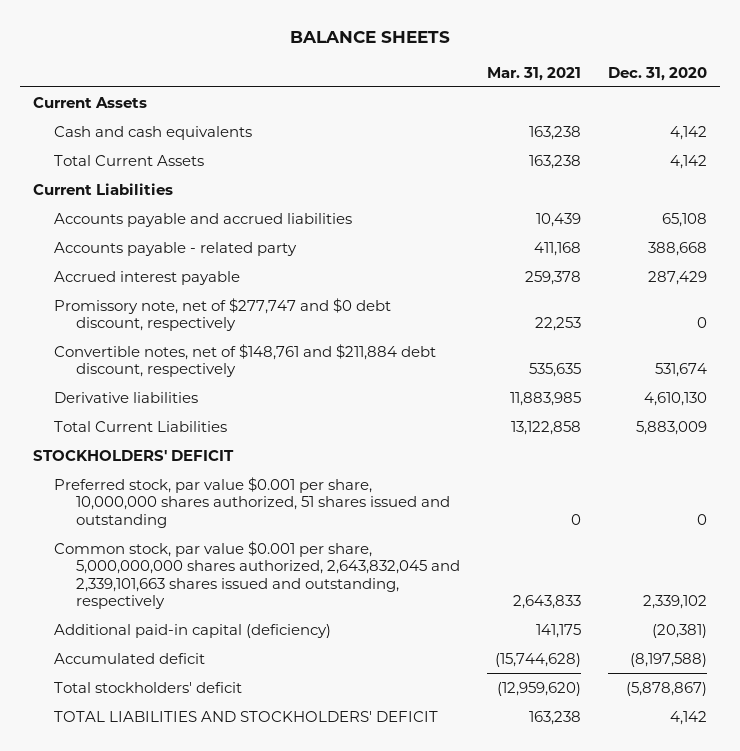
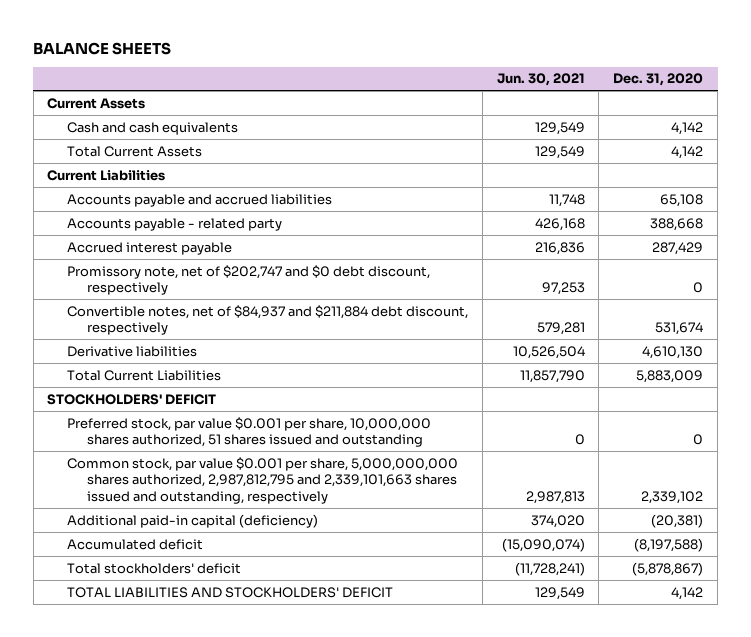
[486,66,581,81] Mar. 31, 2021 -> none
none -> [496,73,585,87] Jun. 30, 2021
[54,297,392,332] Promissory note, net of $277,747 and $0 debt discount, respectively -> [67,264,431,296] Promissory note, net of $202,747 and $0 debt discount, respectively
[54,343,437,378] Convertible notes, net of $148,761 and $211,884 debt discount, respectively -> [67,304,469,336] Convertible notes, net of $84,937 and $211,884 debt discount, respectively
[54,540,460,610] Common stock, par value $0.001 per share, 5,000,000,000 shares authorized, 2,643,832,045 and 2,339,101,663 shares issued and outstanding, respectively -> [67,456,459,504] Common stock, par value $0.001 per share, 5,000,000,000 shares authorized, 2,987,812,795 and 2,339,101,663 shares issued and outstanding, respectively

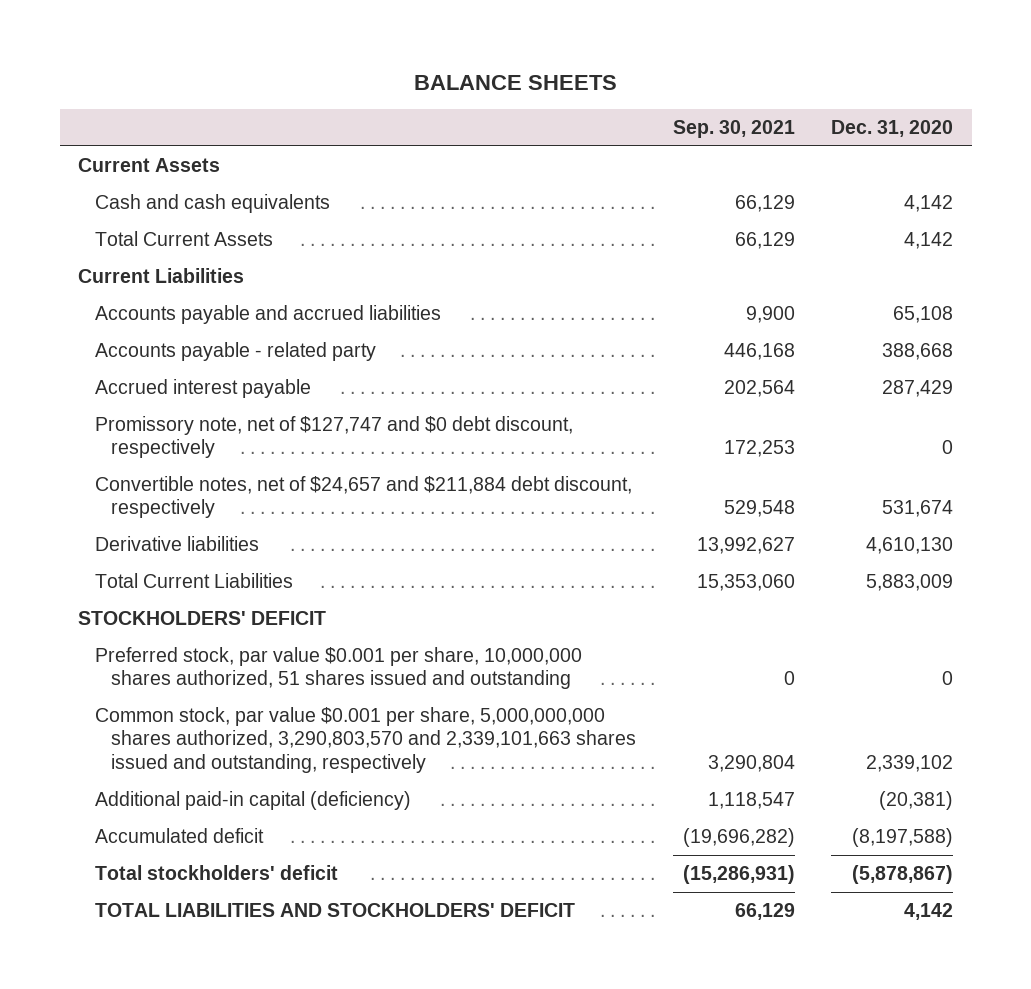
[496,73,585,87] Jun. 30, 2021 -> none
none -> [672,119,795,138] Sep. 30, 2021
[67,264,431,296] Promissory note, net of $202,747 and $0 debt discount, respectively -> [94,416,573,459] Promissory note, net of $127,747 and $0 debt discount, respectively
[67,304,469,336] Convertible notes, net of $84,937 and $211,884 debt discount, respectively -> [94,476,632,519] Convertible notes, net of $24,657 and $211,884 debt discount, respectively
[67,456,459,504] Common stock, par value $0.001 per share, 5,000,000,000 shares authorized, 2,987,812,795 and 2,339,101,663 shares issued and outstanding, respectively -> [94,707,637,773] Common stock, par value $0.001 per share, 5,000,000,000 shares authorized, 3,290,803,570 and 2,339,101,663 shares issued and outstanding, respectively

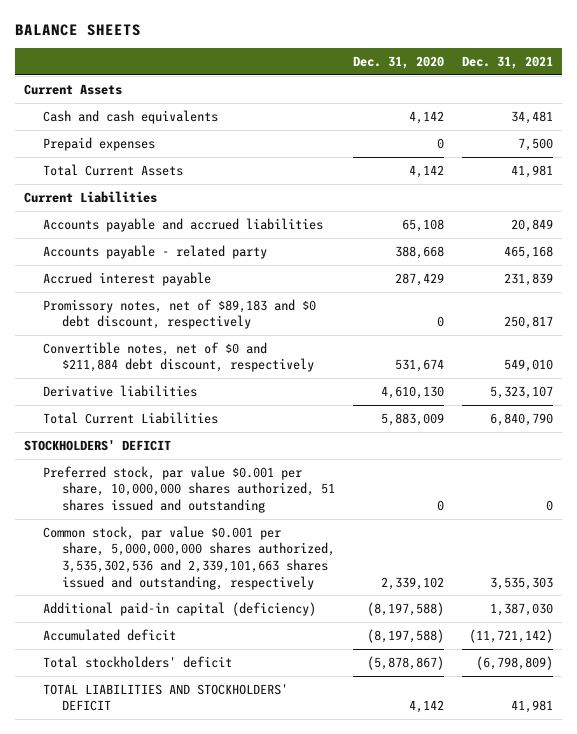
[672,119,795,138] Sep. 30, 2021 -> none
none -> [462,55,554,69] Dec. 31, 2021
none -> [43,136,156,151] Prepaid expenses
[94,416,573,459] Promissory note, net of $127,747 and $0 debt discount, respectively -> [43,298,317,330] Promissory notes, net of $89,183 and $0 debt discount, respectively
[94,476,632,519] Convertible notes, net of $24,657 and $211,884 debt discount, respectively -> [43,341,315,373] Convertible notes, net of $0 and $211,884 debt discount, respectively
[94,707,637,773] Common stock, par value $0.001 per share, 5,000,000,000 shares authorized, 3,290,803,570 and 2,339,101,663 shares issued and outstanding, respectively -> [43,525,336,590] Common stock, par value $0.001 per share, 5,000,000,000 shares authorized, 3,535,302,536 and 2,339,101,663 shares issued and outstanding, respectively
[879,791,954,811] (20,381) -> [367,601,445,616] (8,197,588)

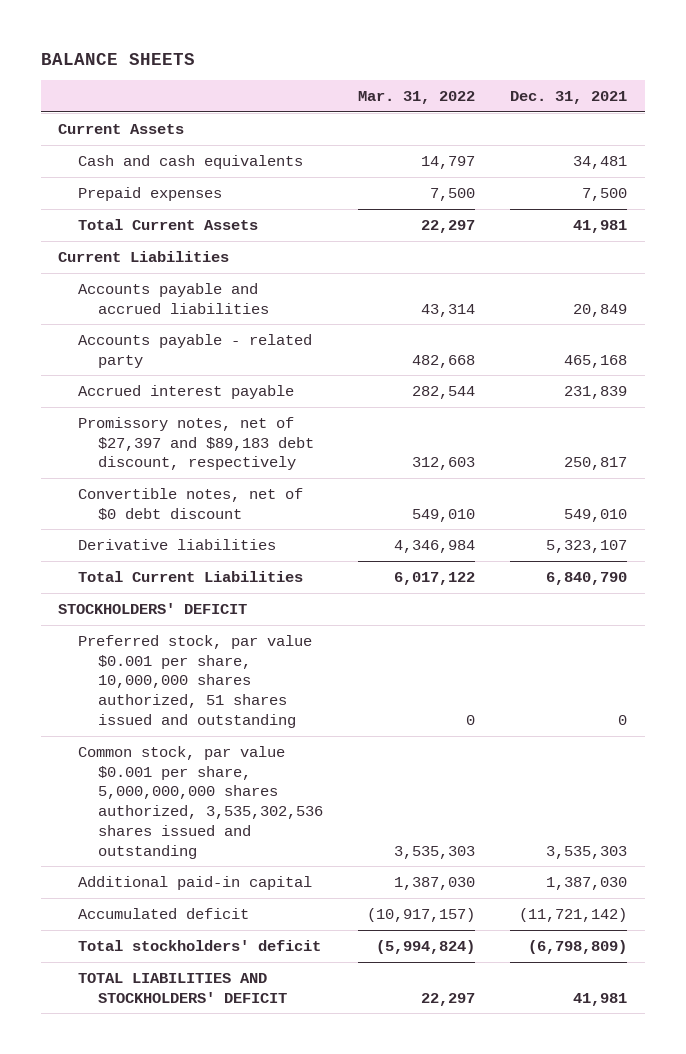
[353,55,445,69] Dec. 31, 2020 -> none
none -> [358,90,476,104] Mar. 31, 2022
[43,298,317,330] Promissory notes, net of $89,183 and $0 debt discount, respectively -> [78,416,315,471] Promissory notes, net of $27,397 and $89,183 debt discount, respectively
[43,341,315,373] Convertible notes, net of $0 and $211,884 debt discount, respectively -> [78,487,304,520] Convertible notes, net of $0 debt discount
[43,525,336,590] Common stock, par value $0.001 per share, 5,000,000,000 shares authorized, 3,535,302,536 and 2,339,101,663 shares issued and outstanding, respectively -> [78,745,324,859] Common stock, par value $0.001 per share, 5,000,000,000 shares authorized, 3,535,302,536 shares issued and outstanding
[43,601,317,616] Additional paid-in capital (deficiency) -> [78,875,313,890] Additional paid-in capital

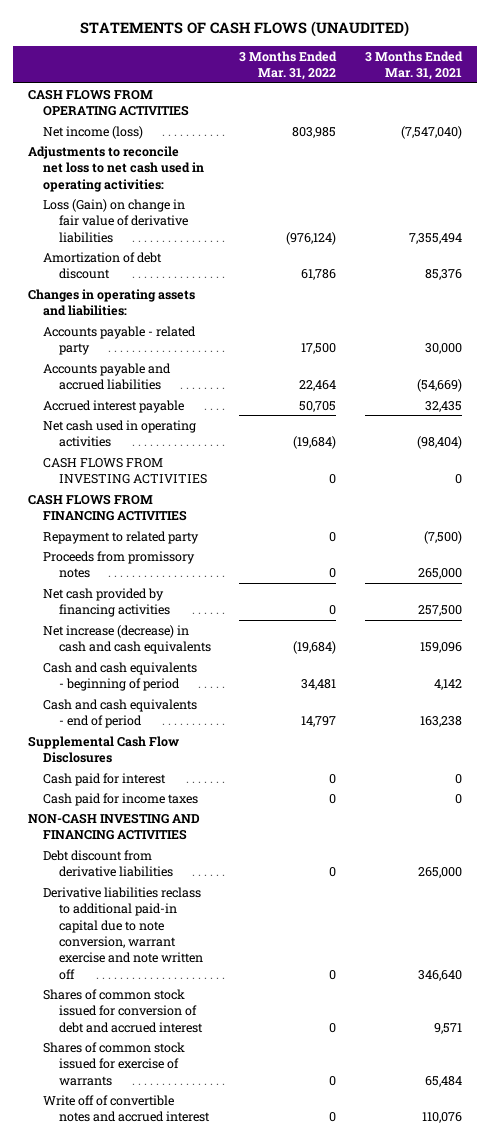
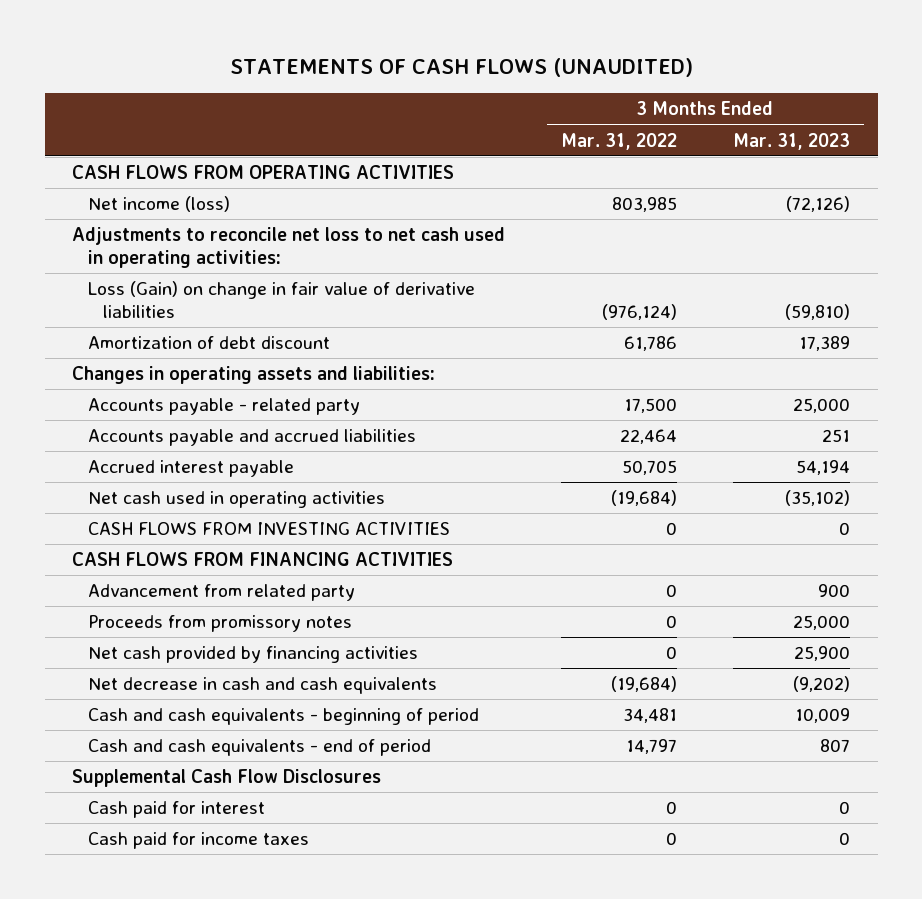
[365,50,464,80] 3 Months Ended Mar. 31, 2021 -> none
none -> [732,132,850,150] Mar. 31, 2023
[43,530,200,544] Repayment to related party -> none
none -> [87,584,355,602] Advancement from related party
[43,624,211,655] Net increase (decrease) in cash and cash equivalents -> [87,677,437,695] Net decrease in cash and cash equivalents
[27,812,200,841] NON-CASH INVESTING AND FINANCING ACTIVITIES -> none
[43,849,173,878] Debt discount from derivative liabilities -> none
[43,886,203,980] Derivative liabilities reclass to additional paid-in capital due to note conversion, warrant exercise and note written off -> none
[43,988,203,1033] Shares of common stock issued for conversion of debt and accrued interest -> none
[43,1041,186,1086] Shares of common stock issued for exercise of warrants -> none
[43,1094,210,1123] Write off of convertible notes and accrued interest -> none

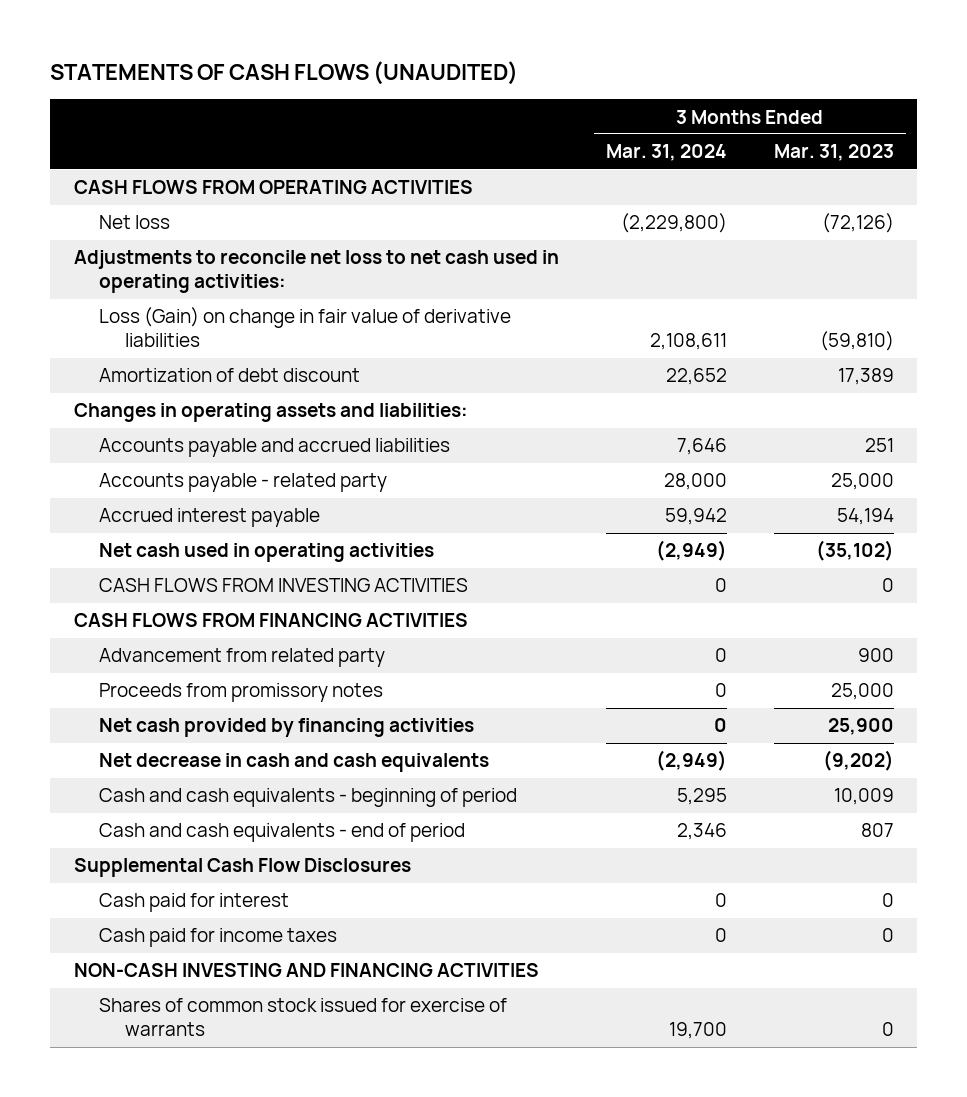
[561,132,678,150] Mar. 31, 2022 -> none
none -> [605,144,727,162] Mar. 31, 2024
[87,196,230,213] Net income (loss) -> [99,215,171,230] Net loss
[87,398,360,416] Accounts payable - related party -> [99,473,388,493] Accounts payable - related party
none -> [73,963,539,978] NON-CASH INVESTING AND FINANCING ACTIVITIES
none -> [99,998,508,1037] Shares of common stock issued for exercise of warrants

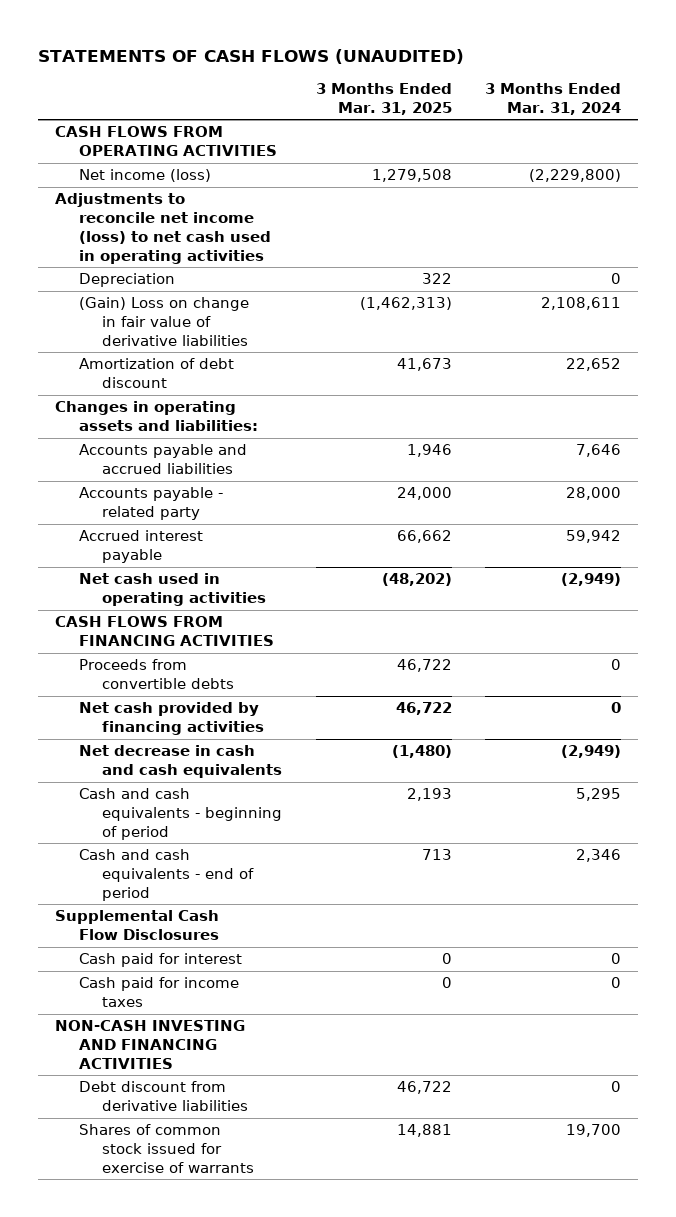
[773,144,894,162] Mar. 31, 2023 -> none
none -> [315,82,452,115] 3 Months Ended Mar. 31, 2025
[99,215,171,230] Net loss -> [78,169,211,183] Net income (loss)
[73,250,559,294] Adjustments to reconcile net loss to net cash used in operating activities: -> [55,193,271,264] Adjustments to reconcile net income (loss) to net cash used in operating activities
none -> [78,273,175,288] Depreciation
[99,307,512,348] Loss (Gain) on change in fair value of derivative liabilities -> [78,297,249,346] (Gain) Loss on change in fair value of derivative liabilities
[99,578,469,593] CASH FLOWS FROM INVESTING ACTIVITIES -> none
[99,648,386,668] Advancement from related party -> none
[99,683,384,703] Proceeds from promissory notes -> none
none -> [78,659,235,690] Proceeds from convertible debts
none -> [78,1081,249,1112] Debt discount from derivative liabilities

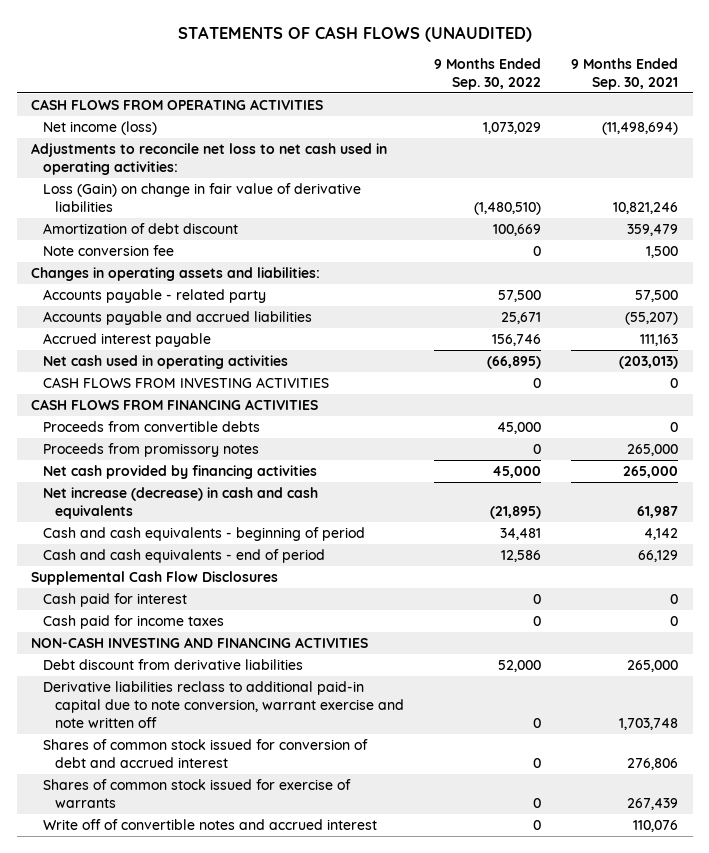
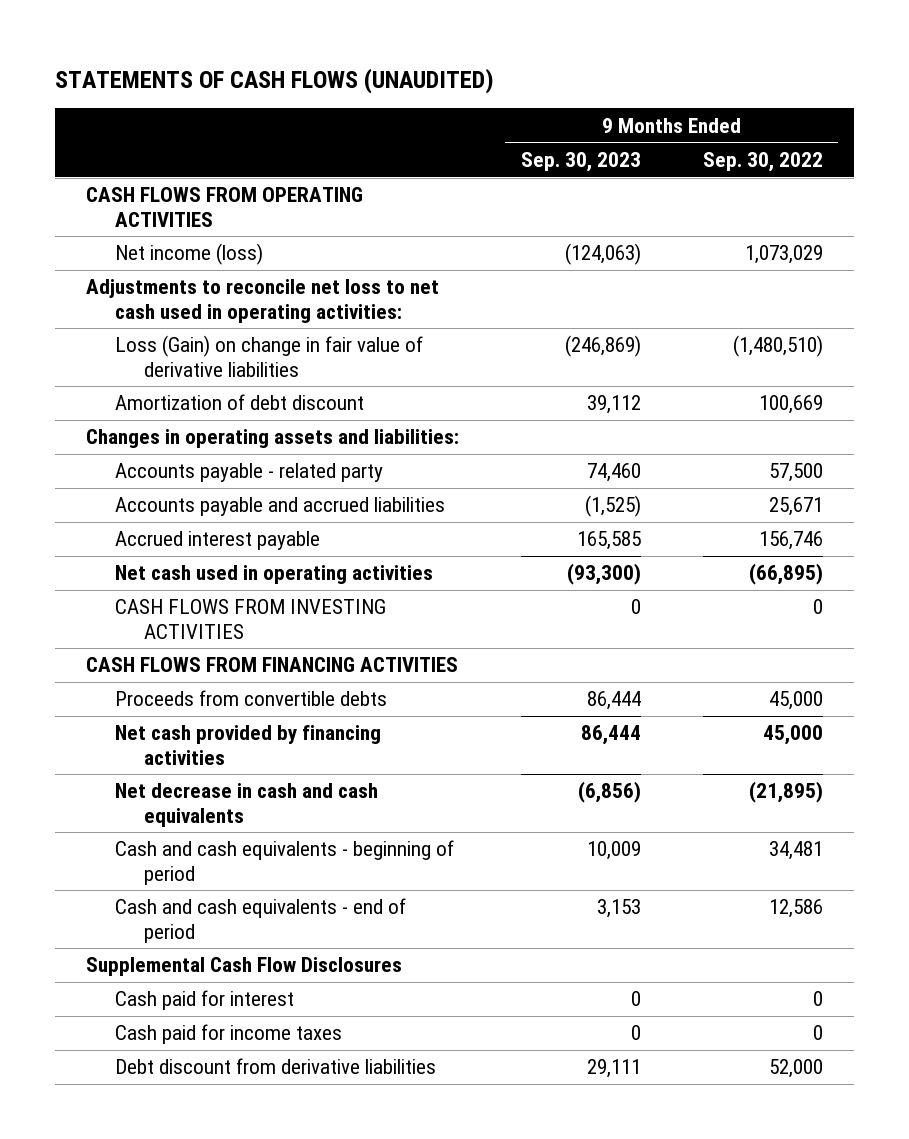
[570,57,678,90] 9 Months Ended Sep. 30, 2021 -> none
none -> [520,152,641,173] Sep. 30, 2023
[43,244,175,256] Note conversion fee -> none
[43,442,260,457] Proceeds from promissory notes -> none
[43,486,319,520] Net increase (decrease) in cash and cash equivalents -> [114,783,378,827] Net decrease in cash and cash equivalents
[31,636,369,648] NON-CASH INVESTING AND FINANCING ACTIVITIES -> none
[43,680,405,729] Derivative liabilities reclass to additional paid-in capital due to note conversion, warrant exercise and note written off -> none
[43,738,369,769] Shares of common stock issued for conversion of debt and accrued interest -> none
[43,778,352,809] Shares of common stock issued for exercise of warrants -> none
[43,818,378,830] Write off of convertible notes and accrued interest -> none

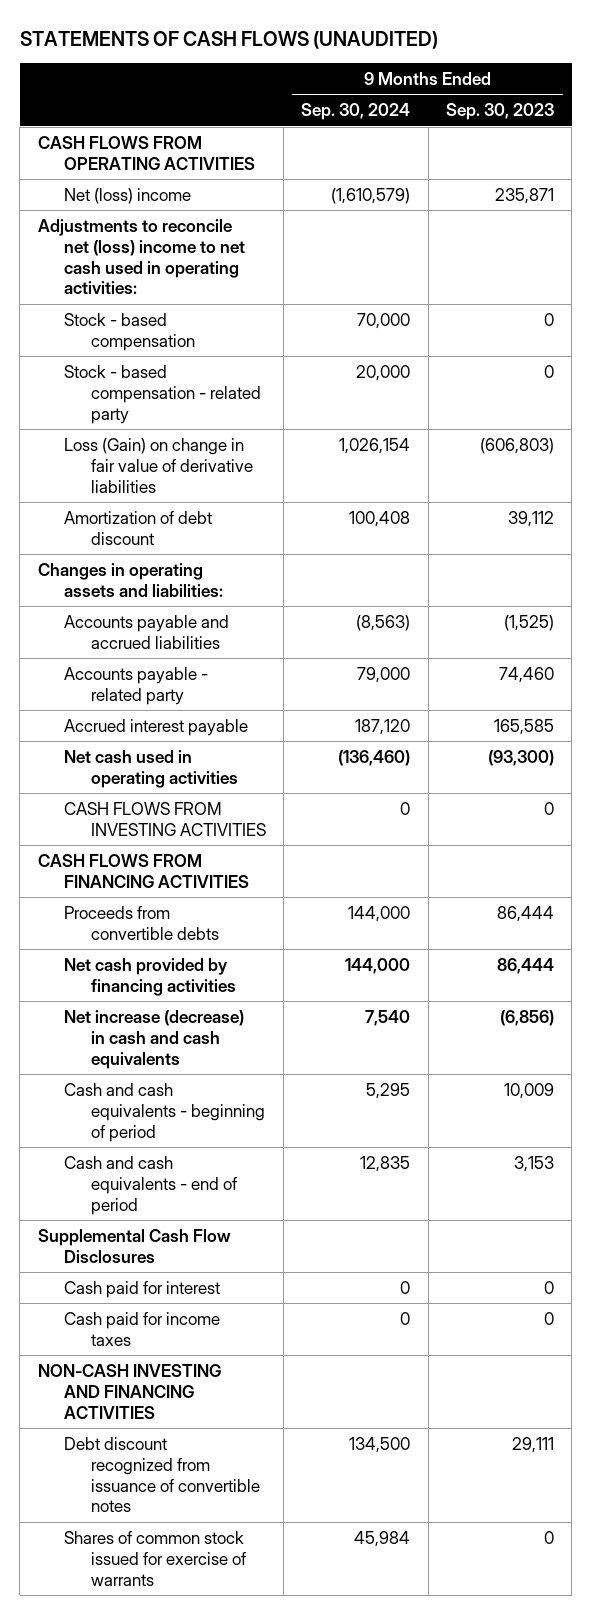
[702,152,823,173] Sep. 30, 2022 -> none
none -> [301,103,411,121] Sep. 30, 2024
[114,243,263,266] Net income (loss) -> [64,187,192,204] Net (loss) income
[564,243,641,266] (124,063) -> [494,187,554,204] 235,871
[86,279,440,323] Adjustments to reconcile net loss to net cash used in operating activities: -> [37,218,246,295] Adjustments to reconcile net (loss) income to net cash used in operating activities:
none -> [64,312,195,351] Stock - based compensation
none -> [64,364,261,424] Stock - based compensation - related party
[564,335,641,358] (246,869) -> [479,437,554,454] (606,803)
[114,463,383,483] Accounts payable - related party -> [64,666,209,705] Accounts payable - related party
[114,783,378,827] Net decrease in cash and cash equivalents -> [64,1009,245,1069] Net increase (decrease) in cash and cash equivalents
none -> [37,1363,221,1419] NON-CASH INVESTING AND FINANCING ACTIVITIES
[114,1058,436,1075] Debt discount from derivative liabilities -> [64,1436,260,1513] Debt discount recognized from issuance of convertible notes
none -> [64,1530,246,1586] Shares of common stock issued for exercise of warrants

